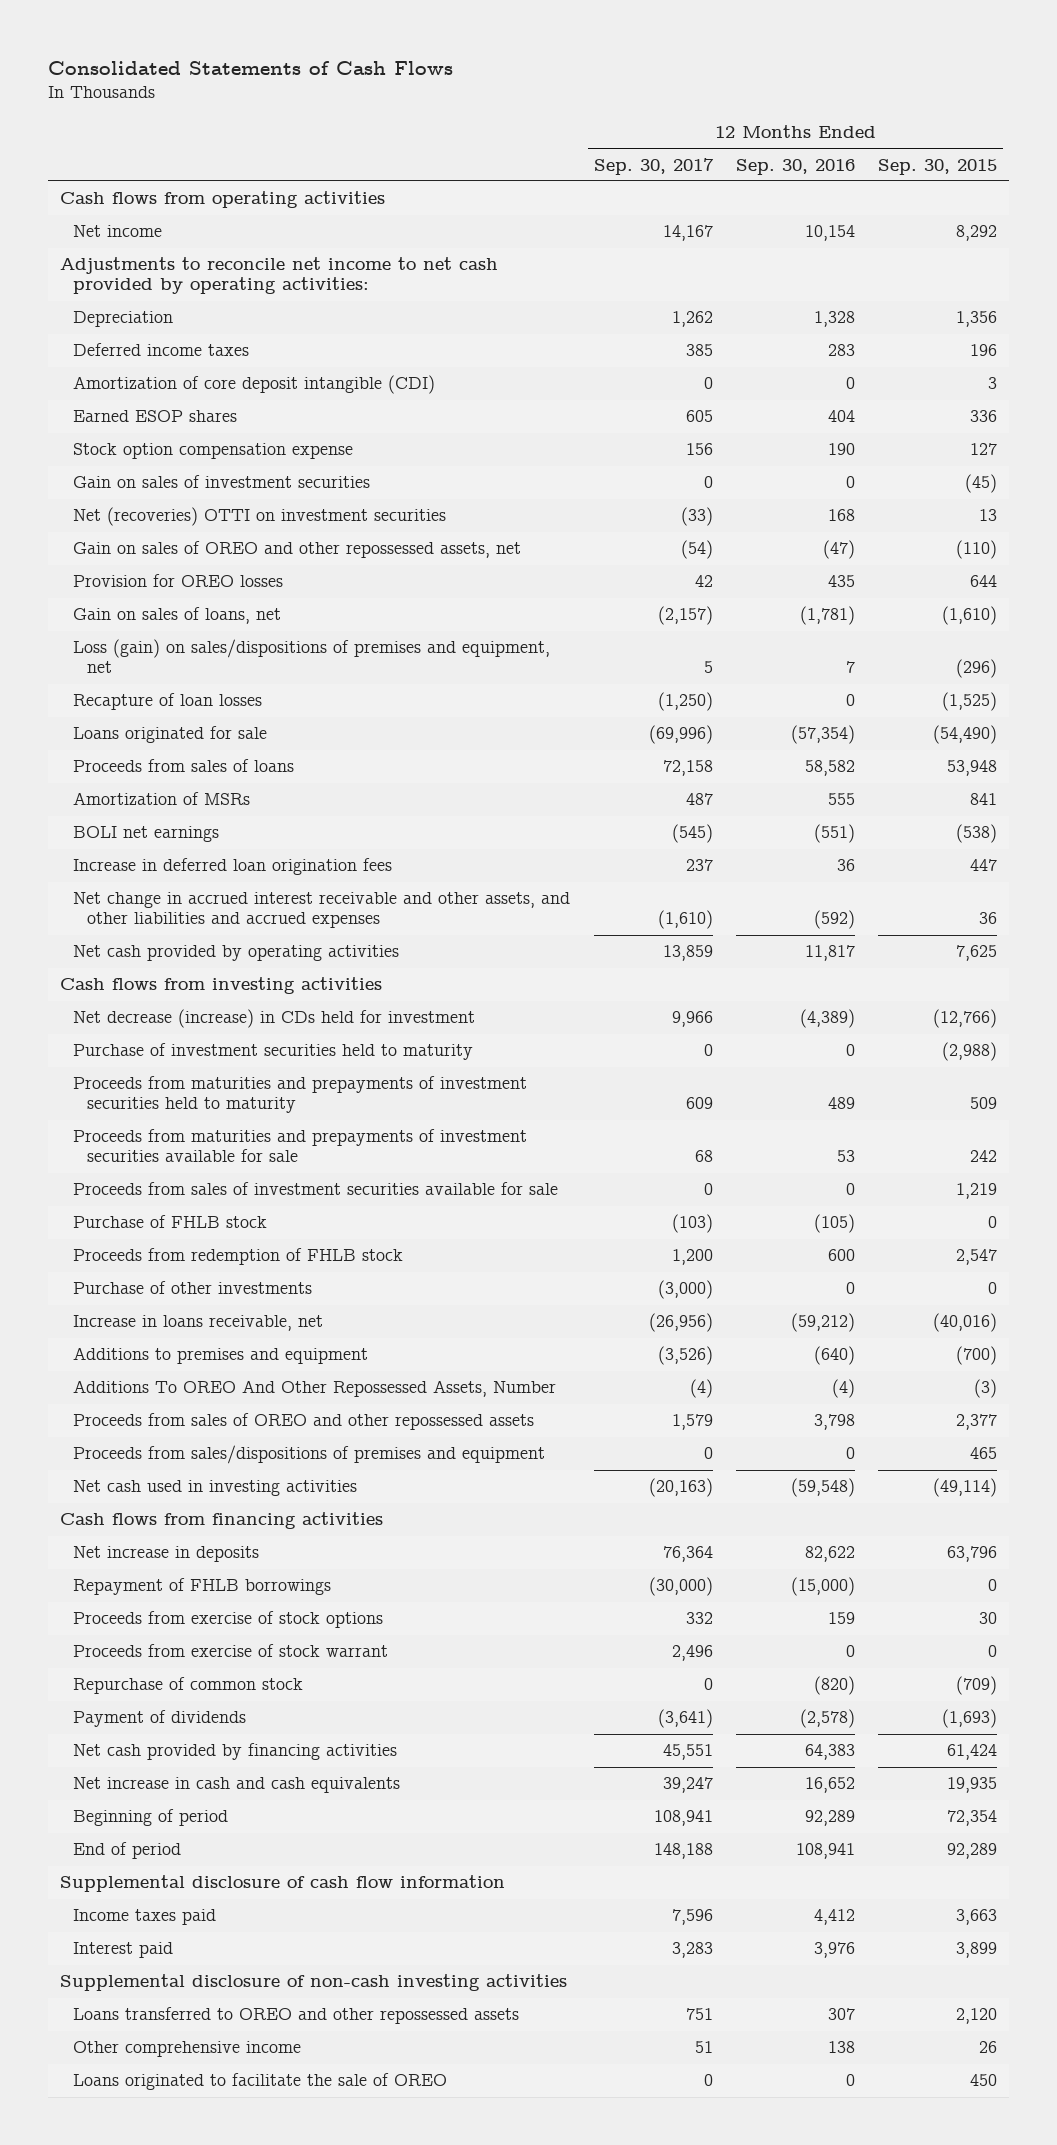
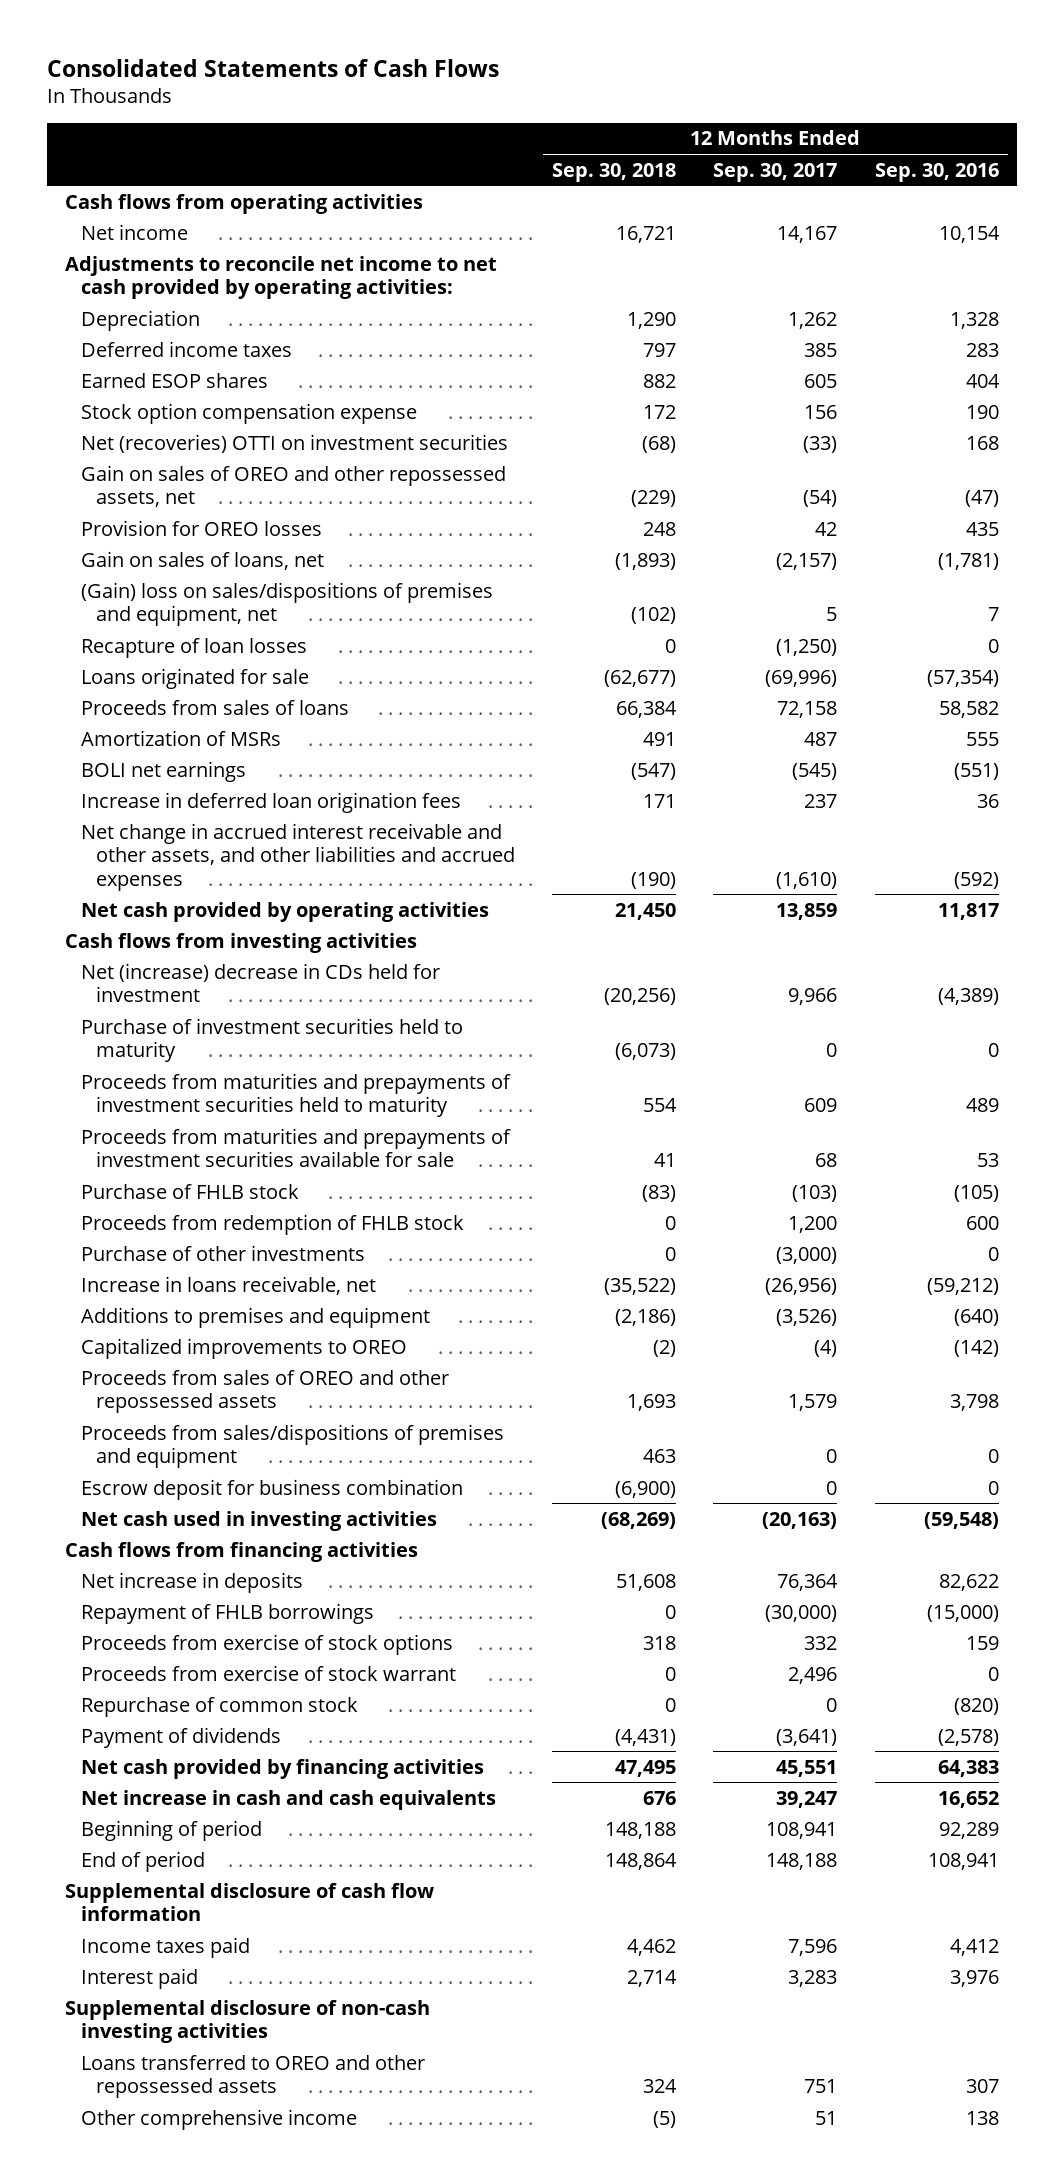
[878,158,998,175] Sep. 30, 2015 -> none
none -> [552,162,677,182] Sep. 30, 2018
[73,375,436,395] Amortization of core deposit intangible (CDI) -> none
[73,475,371,489] Gain on sales of investment securities -> none
[73,639,551,674] Loss (gain) on sales/dispositions of premises and equipment, net -> [80,581,493,627] (Gain) loss on sales/dispositions of premises and equipment, net
[73,1009,476,1029] Net decrease (increase) in CDs held for investment -> [80,962,440,1003] Net (increase) decrease in CDs held for investment
[73,1182,559,1196] Proceeds from sales of investment securities available for sale -> none
[73,1380,557,1398] Additions To OREO And Other Repossessed Assets, Number -> [80,1337,407,1359] Capitalized improvements to OREO
[832,1379,856,1399] (4) -> [953,1339,999,1357] (142)
none -> [80,1478,463,1500] Escrow deposit for business combination
[73,2073,448,2091] Loans originated to facilitate the sale of OREO -> none

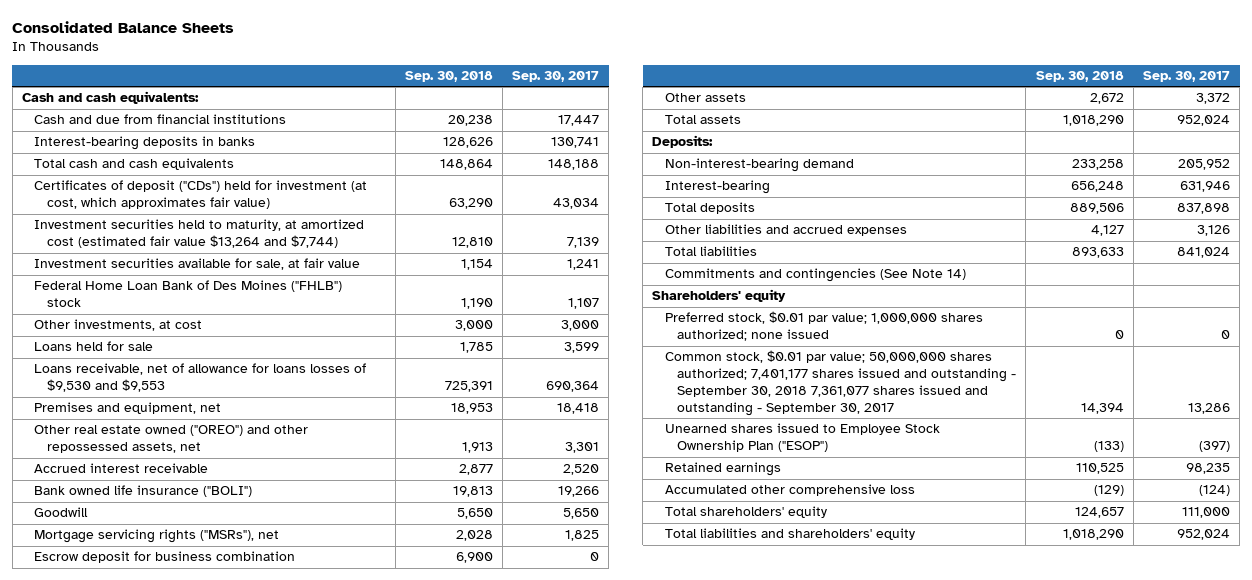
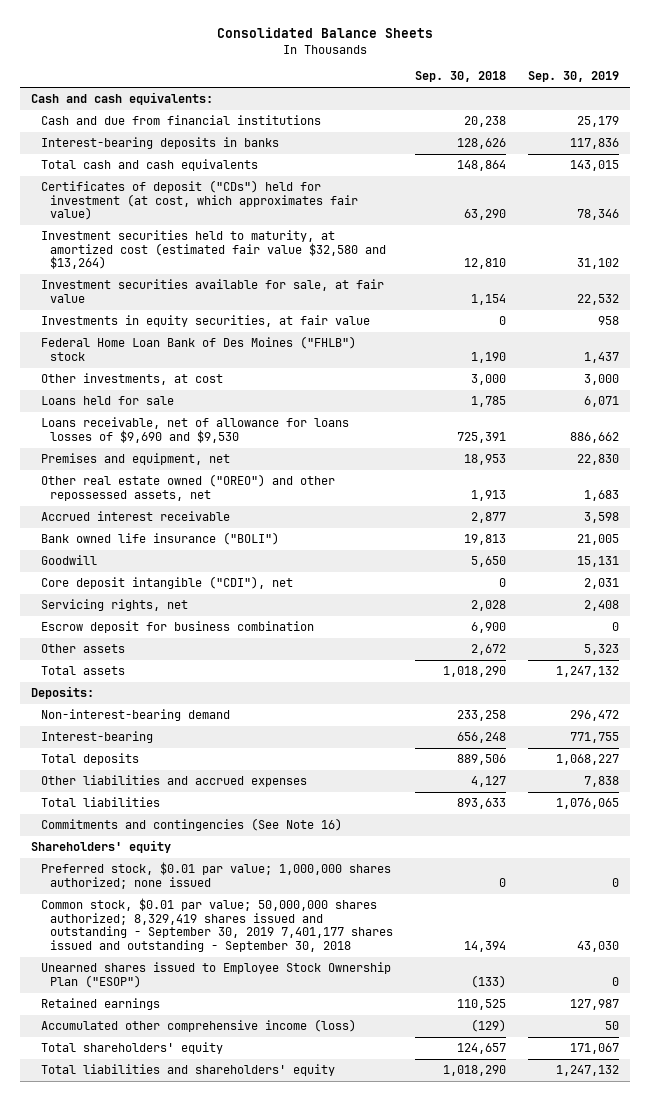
[512,71,600,83] Sep. 30, 2017 -> none
none -> [528,71,620,83] Sep. 30, 2019
[34,219,365,249] Investment securities held to maturity, at amortized cost (estimated fair value $13,264 and $7,744) -> [40,230,387,270] Investment securities held to maturity, at amortized cost (estimated fair value $32,580 and $13,264)
none -> [40,315,370,328] Investments in equity securities, at fair value
[34,363,367,393] Loans receivable, net of allowance for loans losses of $9,530 and $9,553 -> [40,417,349,443] Loans receivable, net of allowance for loans losses of $9,690 and $9,530
none -> [40,576,293,590] Core deposit intangible ("CDI"), net
[34,529,280,544] Mortgage servicing rights ("MSRs"), net -> [40,599,188,612] Servicing rights, net
[664,268,966,283] Commitments and contingencies (See Note 14) -> [40,818,342,832] Commitments and contingencies (See Note 16)
[664,350,1017,417] Common stock, $0.01 par value; 50,000,000 shares authorized; 7,401,177 shares issued and outstanding - September 30, 2018 7,361,077 shares issued and outstanding - September 30, 2017 -> [40,898,394,952] Common stock, $0.01 par value; 50,000,000 shares authorized; 8,329,419 shares issued and outstanding - September 30, 2019 7,401,177 shares issued and outstanding - September 30, 2018
[664,484,915,497] Accumulated other comprehensive loss -> [40,1019,356,1033] Accumulated other comprehensive income (loss)

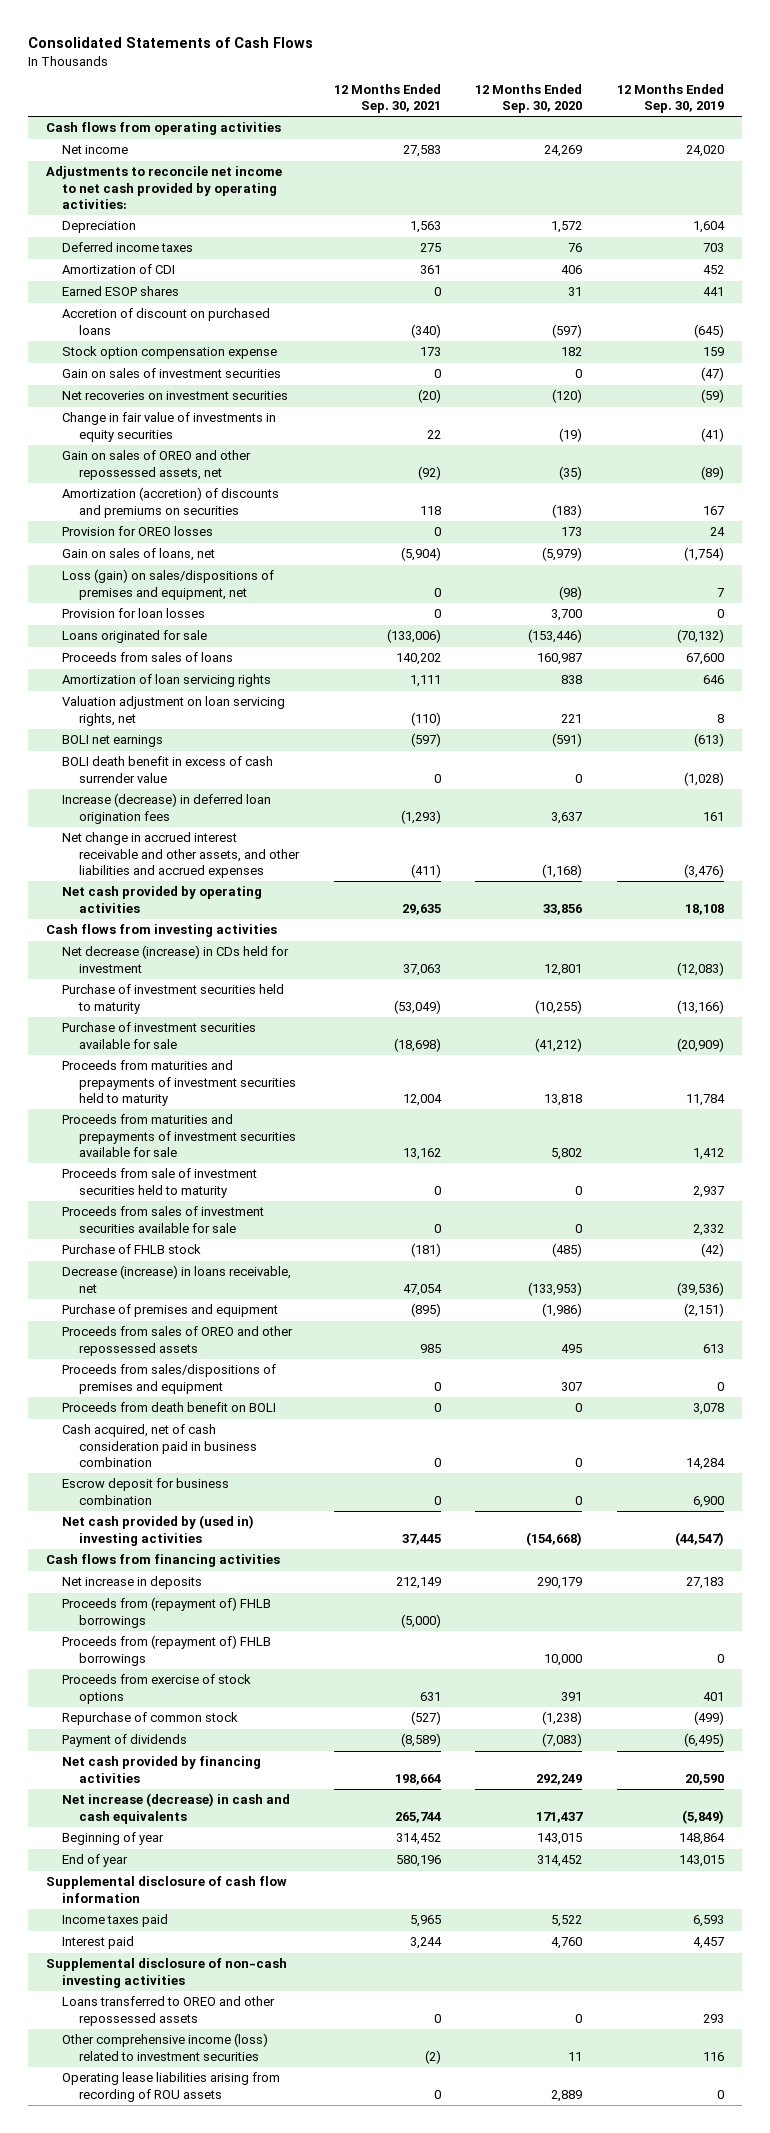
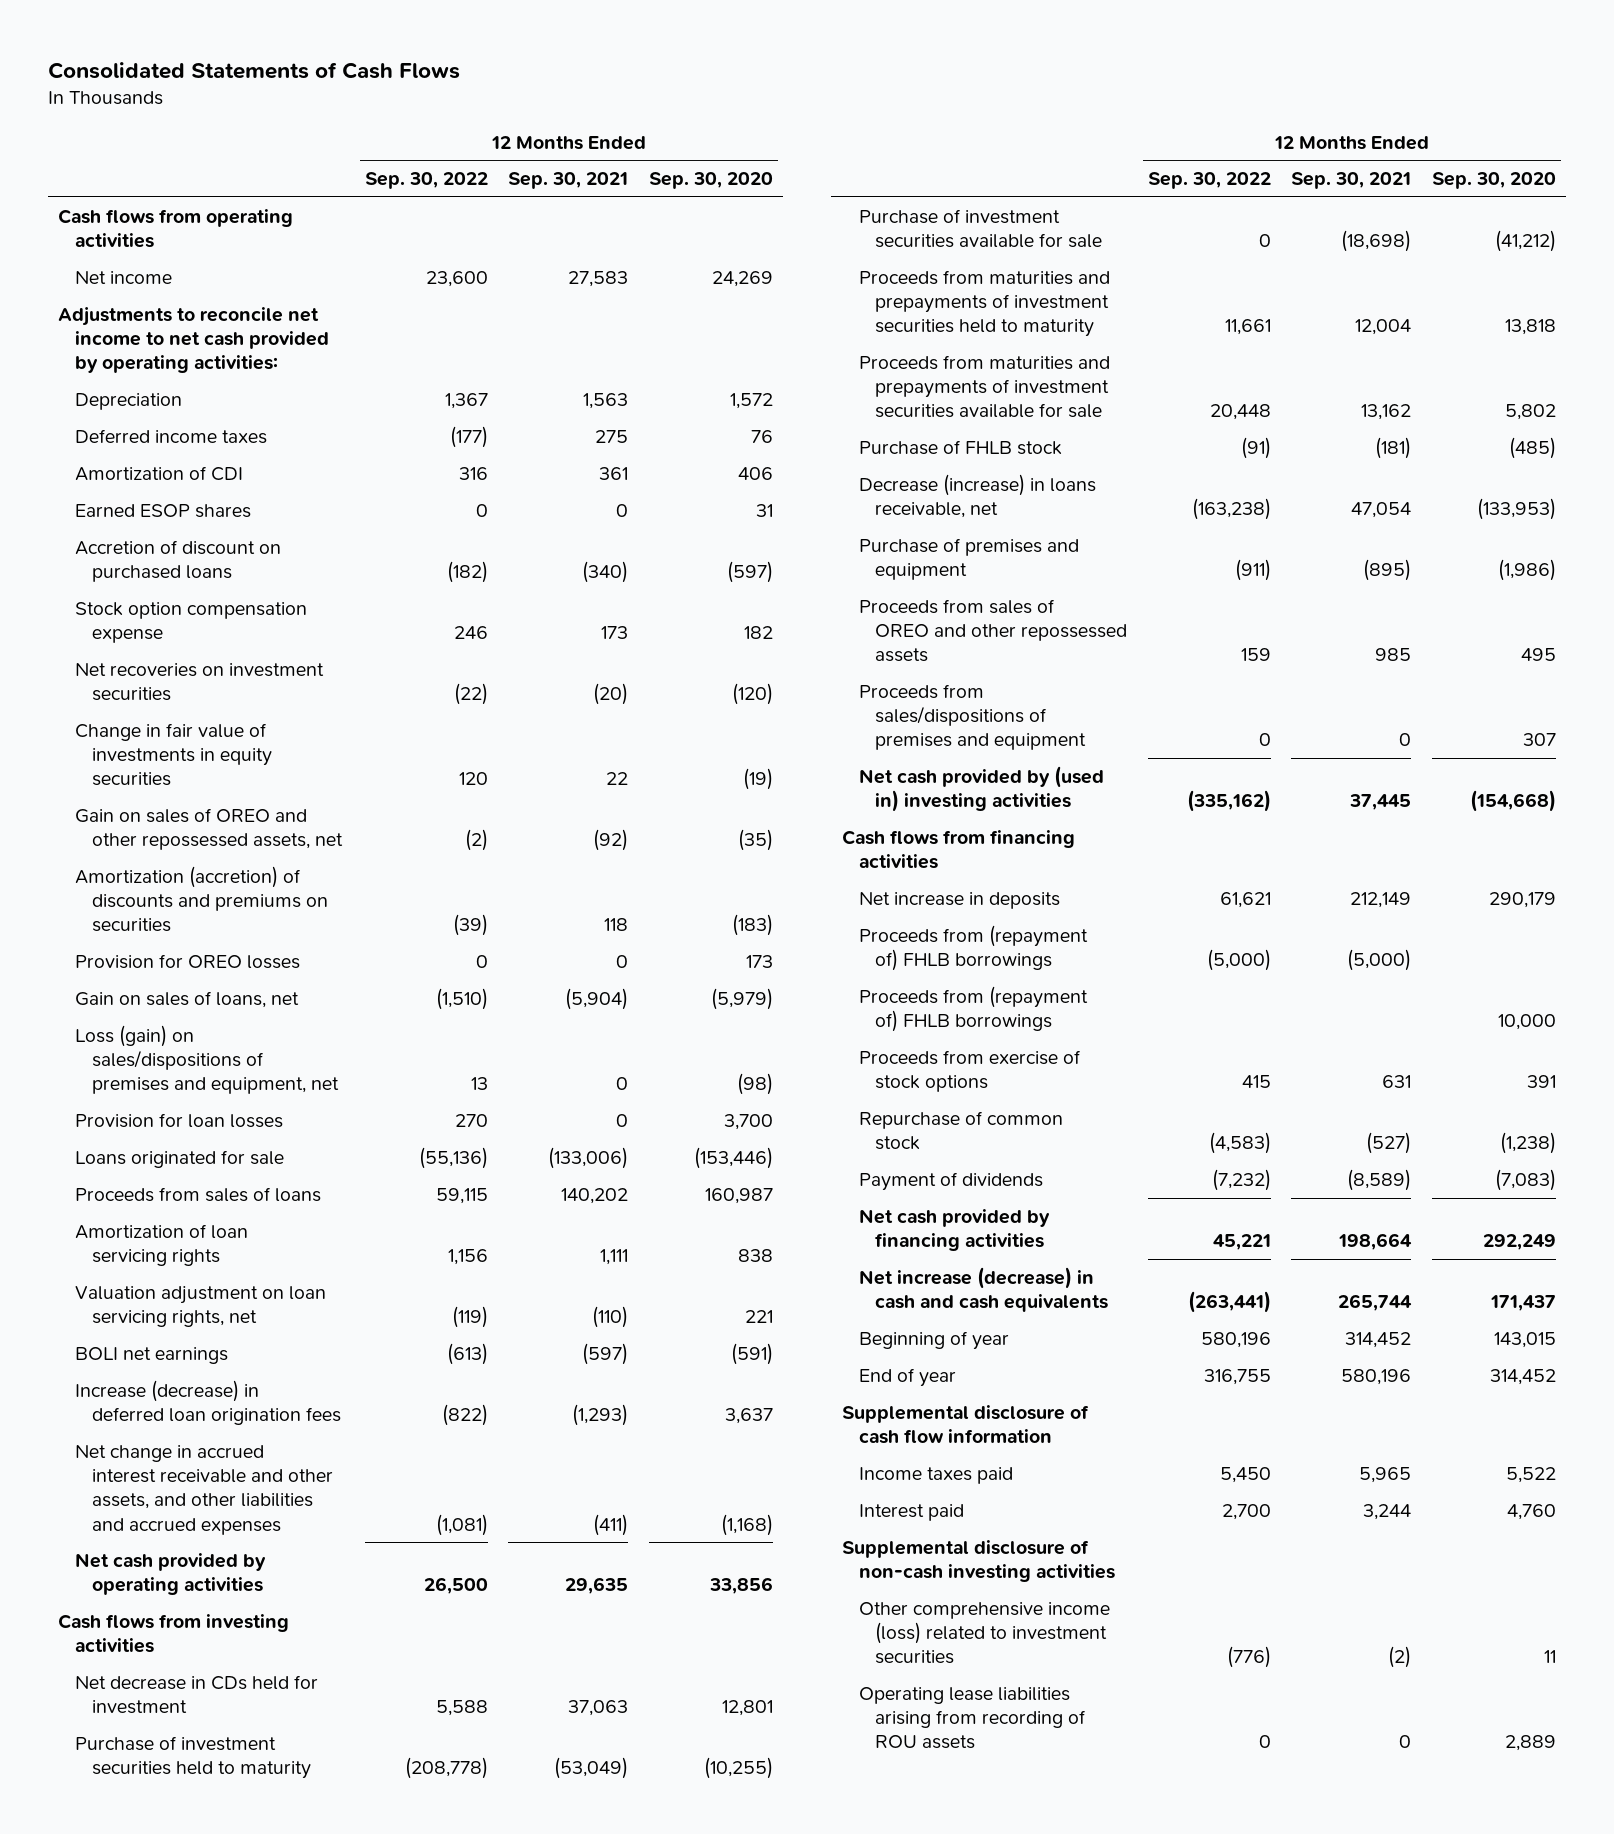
[617,83,725,113] 12 Months Ended Sep. 30, 2019 -> none
none -> [364,172,488,190] Sep. 30, 2022
[62,368,282,379] Gain on sales of investment securities -> none
[62,756,274,783] BOLI death benefit in excess of cash surrender value -> none
[62,945,290,973] Net decrease (increase) in CDs held for investment -> [75,1674,319,1715] Net decrease in CDs held for investment
[62,1168,258,1198] Proceeds from sale of investment securities held to maturity -> none
[62,1206,265,1233] Proceeds from sales of investment securities available for sale -> none
[62,1402,277,1413] Proceeds from death benefit on BOLI -> none
[62,1424,257,1467] Cash acquired, net of cash consideration paid in business combination -> none
[62,1478,230,1505] Escrow deposit for business combination -> none
[62,1996,276,2026] Loans transferred to OREO and other repossessed assets -> none

